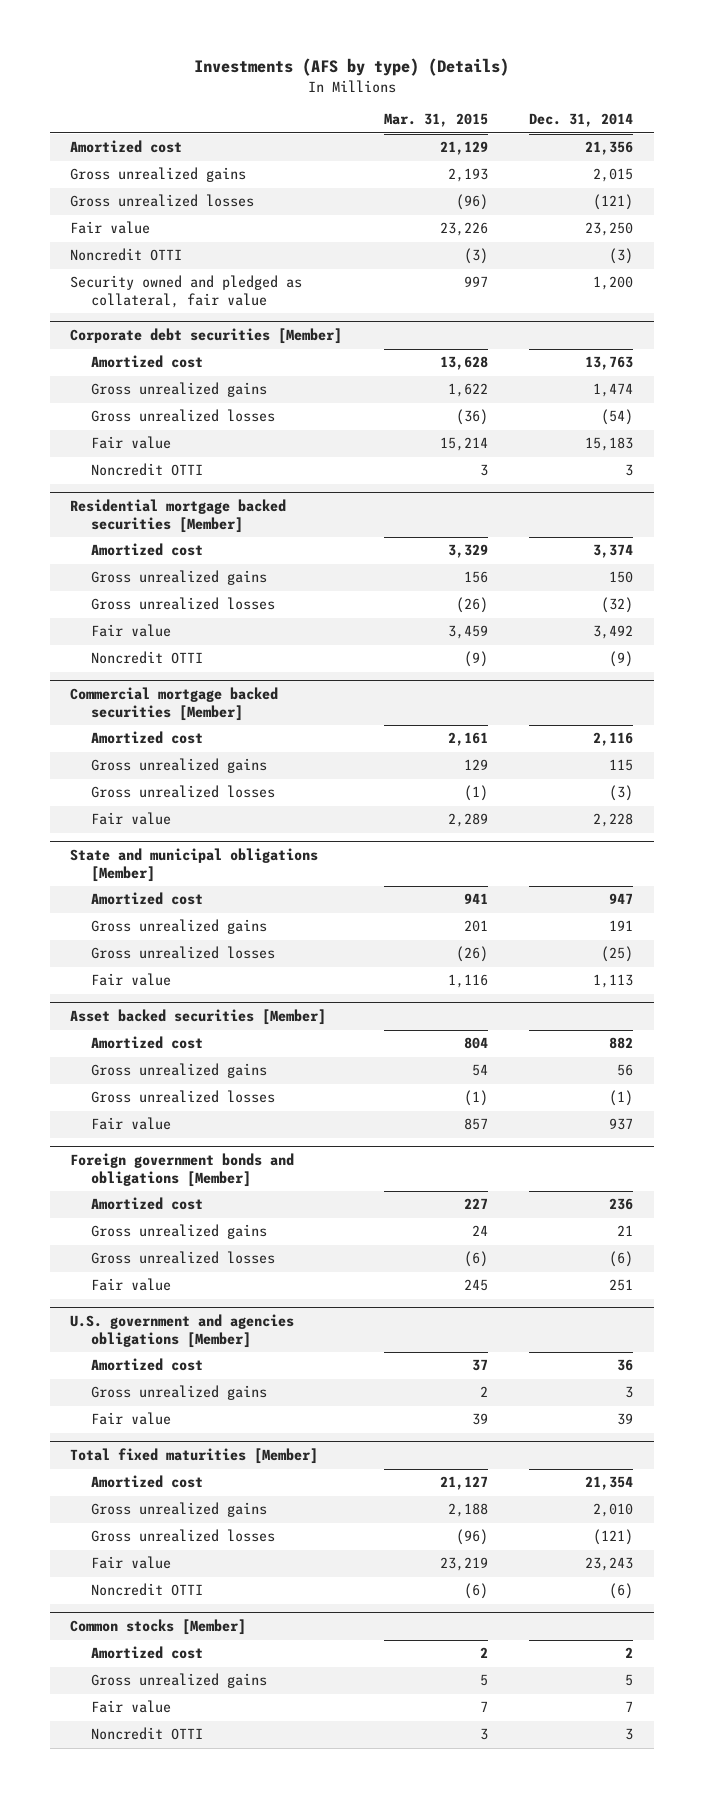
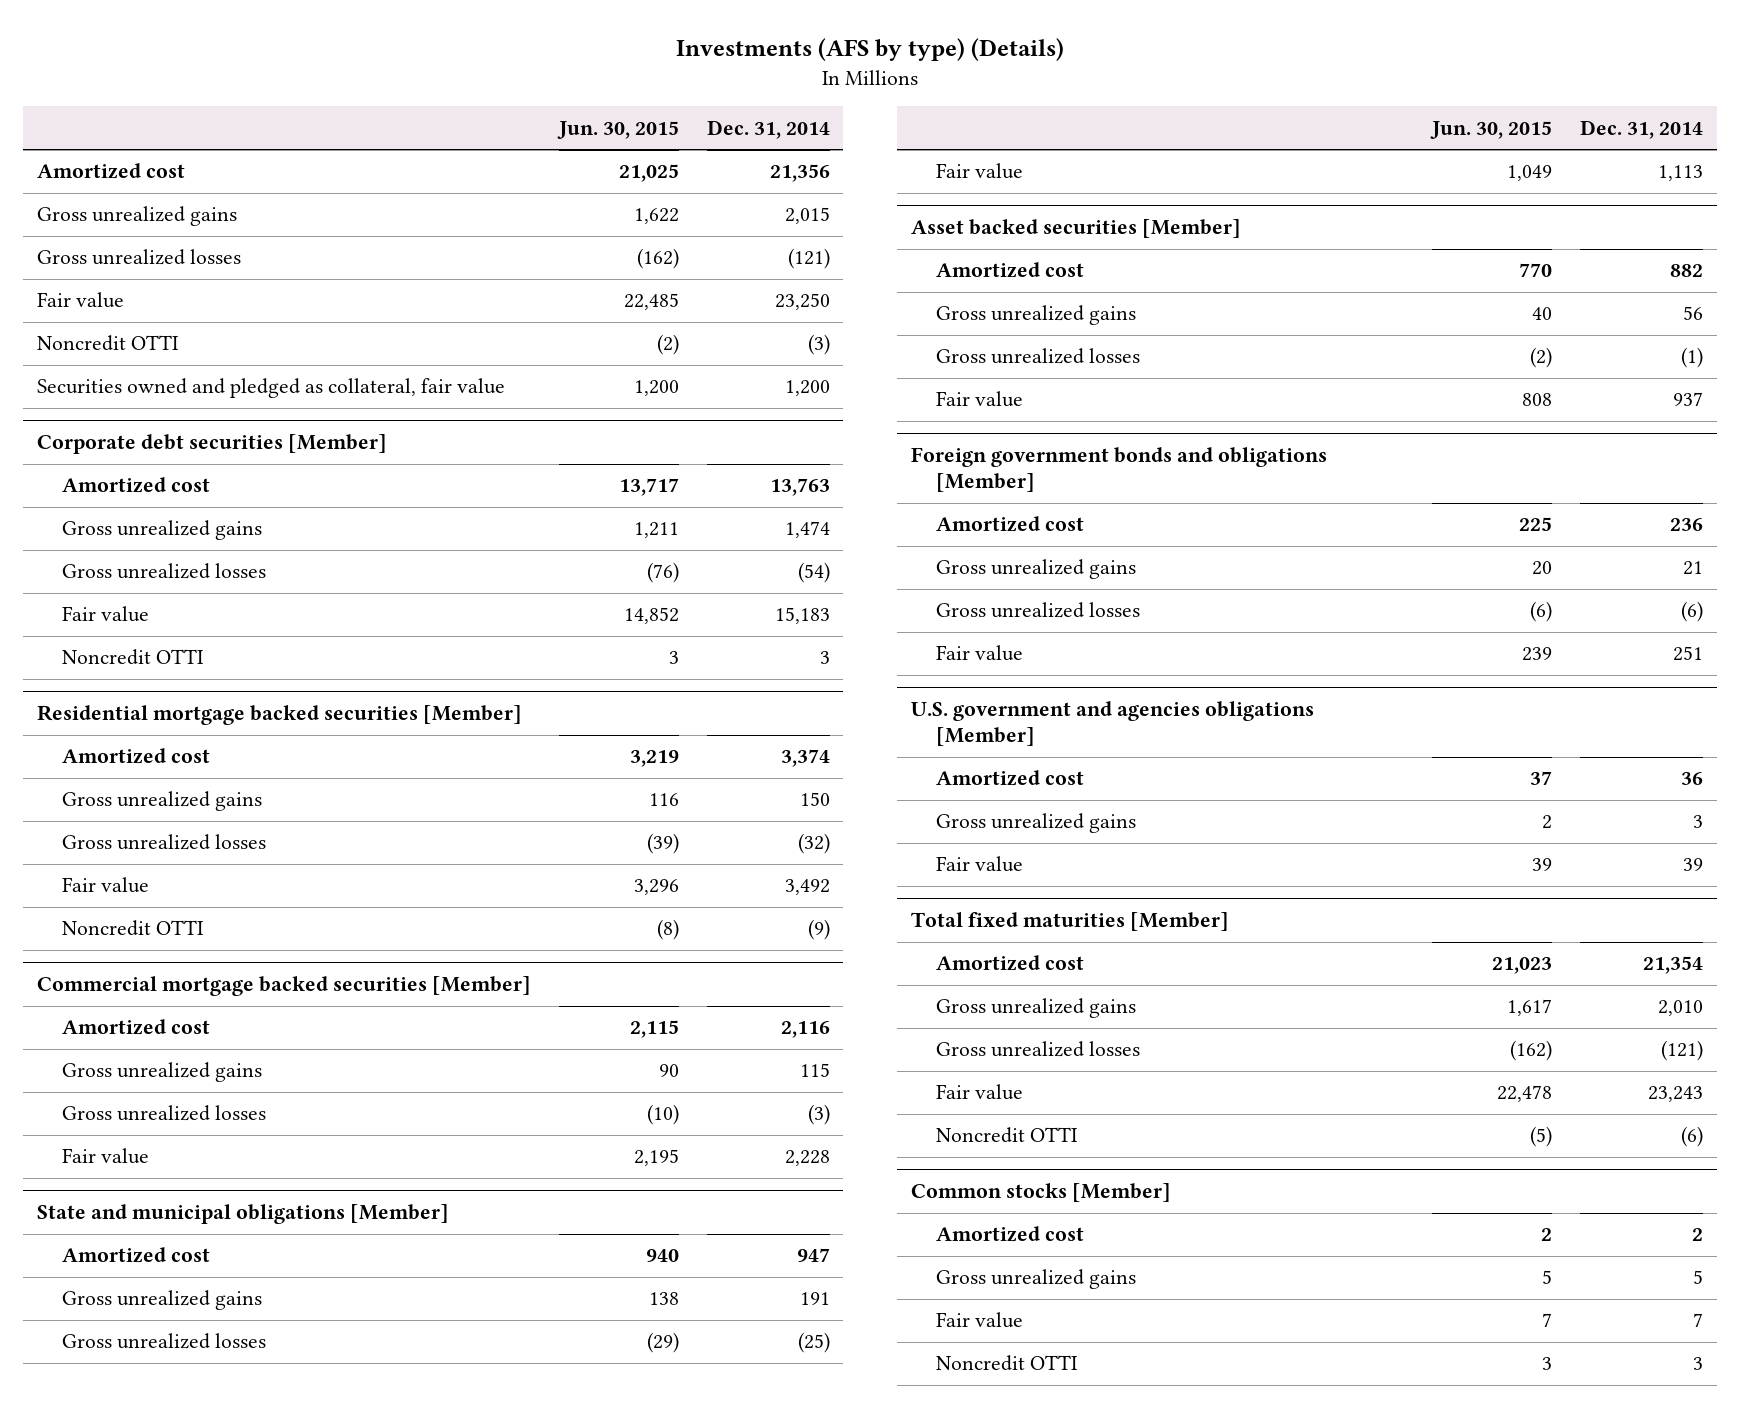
[383,113,488,128] Mar. 31, 2015 -> none
none -> [556,120,679,139] Jun. 30, 2015
[70,275,303,309] Security owned and pledged as collateral, fair value -> [37,378,506,399] Securities owned and pledged as collateral, fair value

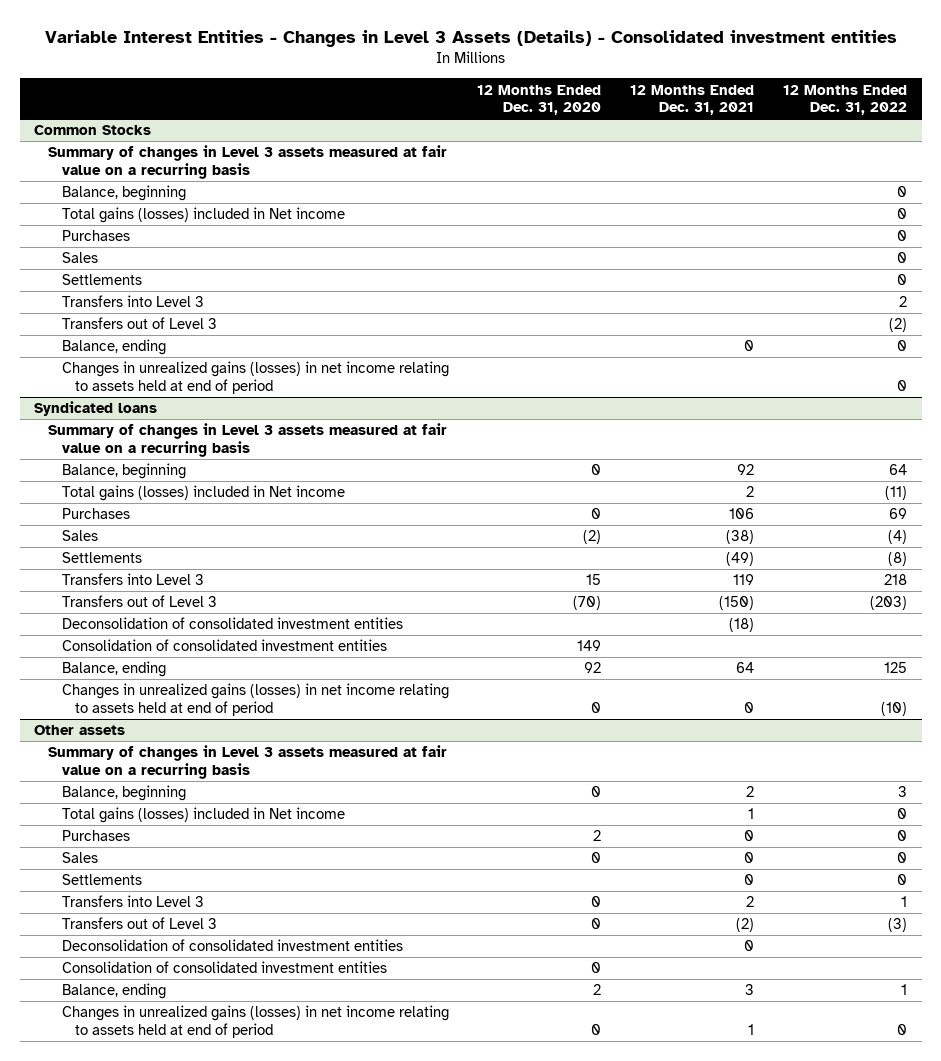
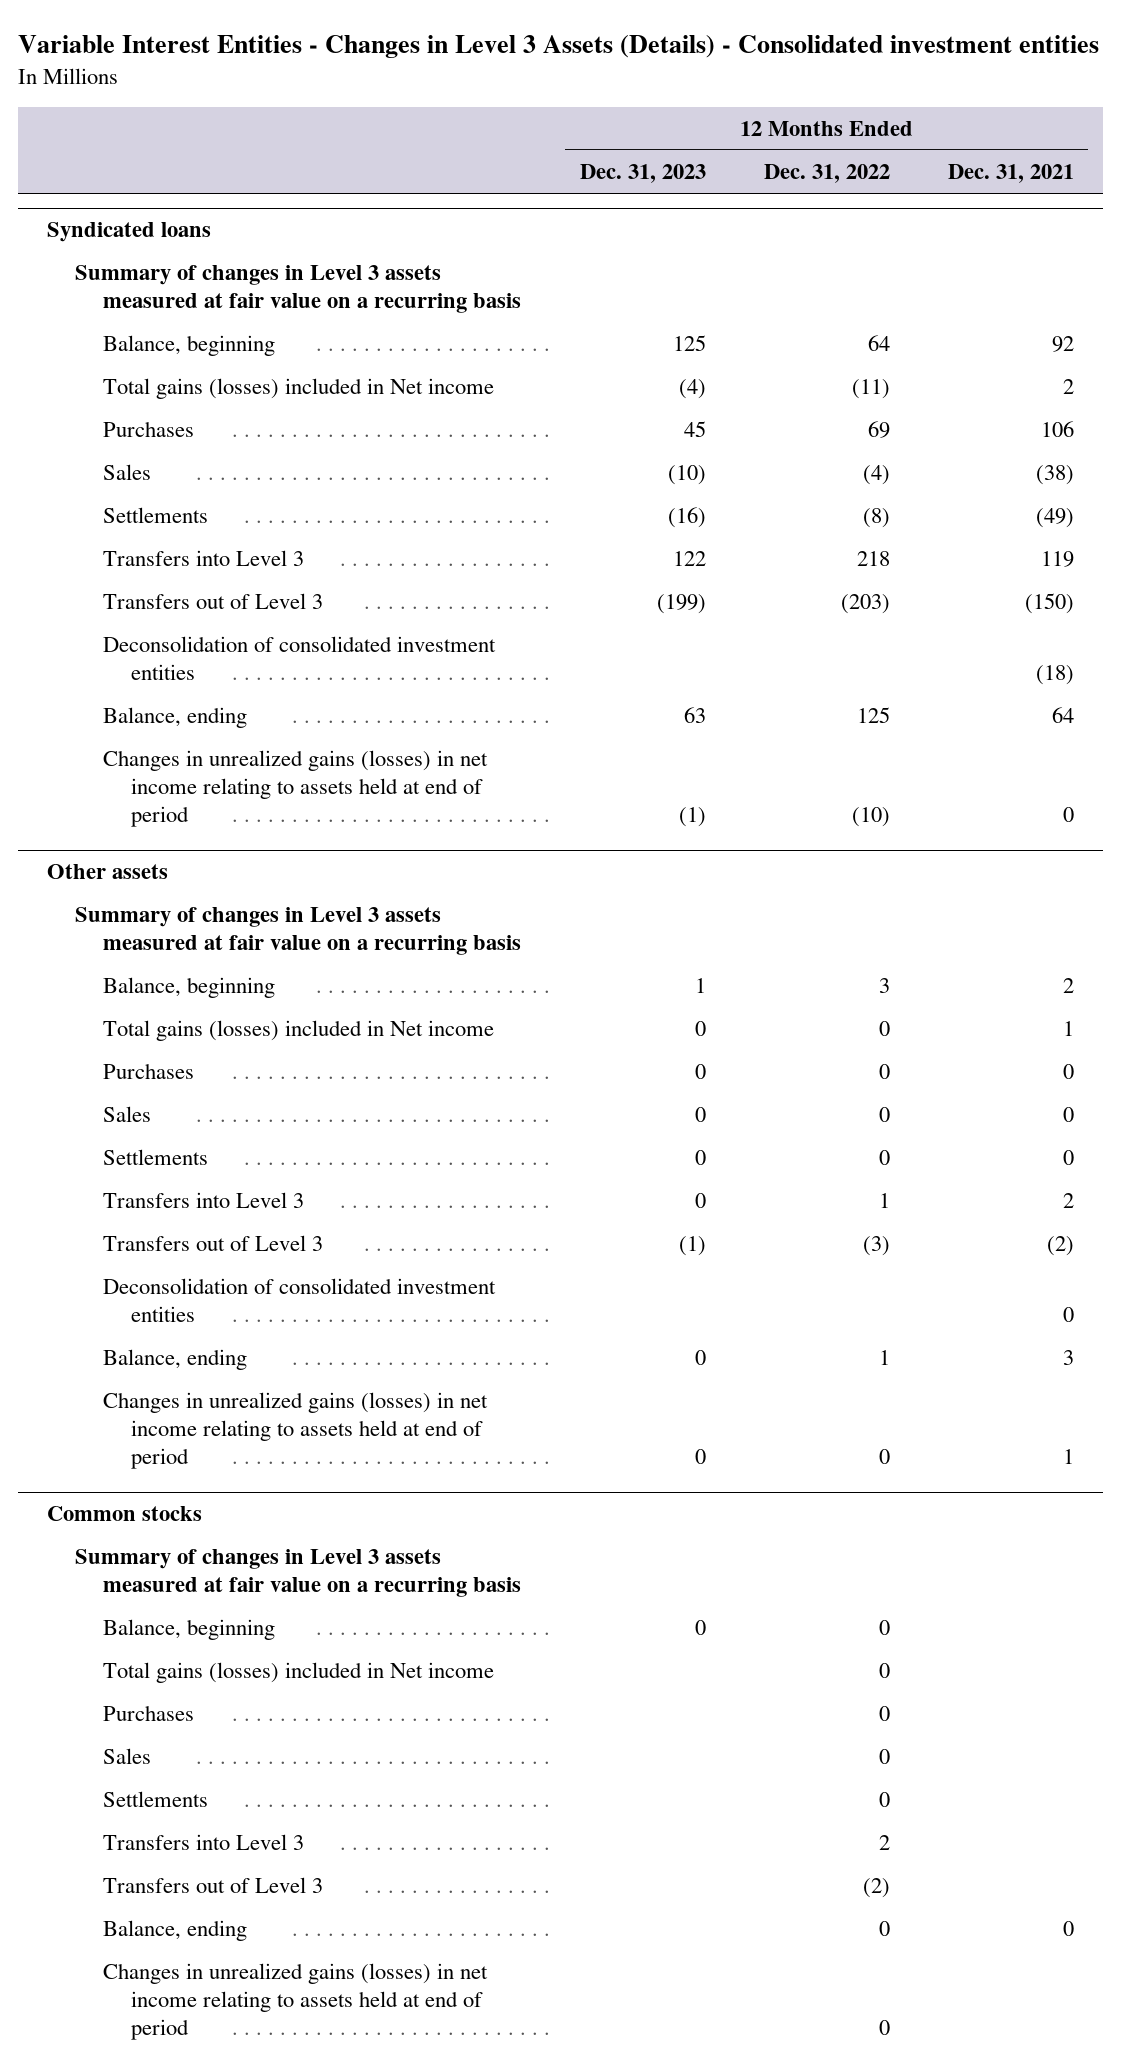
[477,84,602,116] 12 Months Ended Dec. 31, 2020 -> none
none -> [579,163,706,183] Dec. 31, 2023
[33,125,151,136] Common Stocks -> none
[47,145,447,179] Summary of changes in Level 3 assets measured at fair value on a recurring basis -> none
[61,185,186,202] Balance, beginning -> none
[61,207,345,224] Total gains (losses) included in Net income -> none
[61,230,130,242] Purchases -> none
[61,252,98,264] Sales -> none
[61,274,142,286] Settlements -> none
[61,295,204,308] Transfers into Level 3 -> none
[61,317,217,330] Transfers out of Level 3 -> none
[61,339,166,356] Balance, ending -> none
[61,361,449,394] Changes in unrealized gains (losses) in net income relating to assets held at end of period -> none
[61,639,387,652] Consolidation of consolidated investment entities -> none
[61,961,387,974] Consolidation of consolidated investment entities -> none
none -> [47,1506,203,1522] Common stocks
none -> [75,1549,522,1598] Summary of changes in Level 3 assets measured at fair value on a recurring basis
none -> [103,1619,276,1641] Balance, beginning
none -> [103,1662,495,1684] Total gains (losses) included in Net income
none -> [103,1705,195,1722] Purchases
none -> [103,1748,152,1765] Sales
none -> [103,1791,209,1808] Settlements
none -> [103,1834,305,1851] Transfers into Level 3
none -> [103,1877,324,1894] Transfers out of Level 3
none -> [103,1920,248,1942] Balance, ending
none -> [103,1963,489,2041] Changes in unrealized gains (losses) in net income relating to assets held at end of period

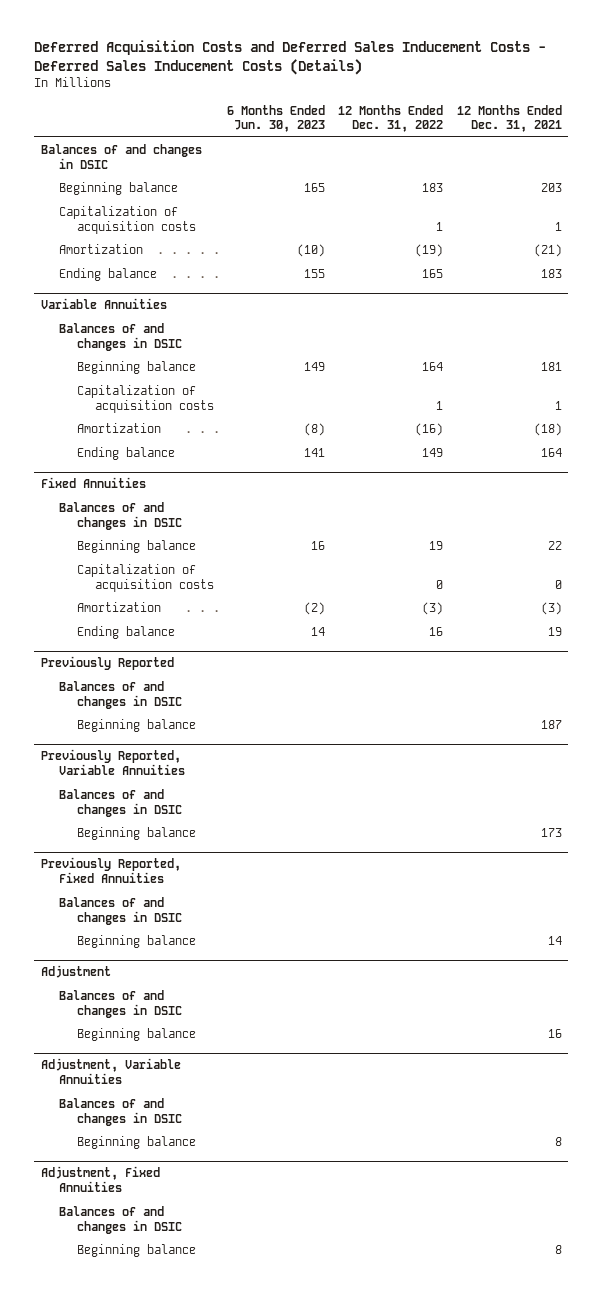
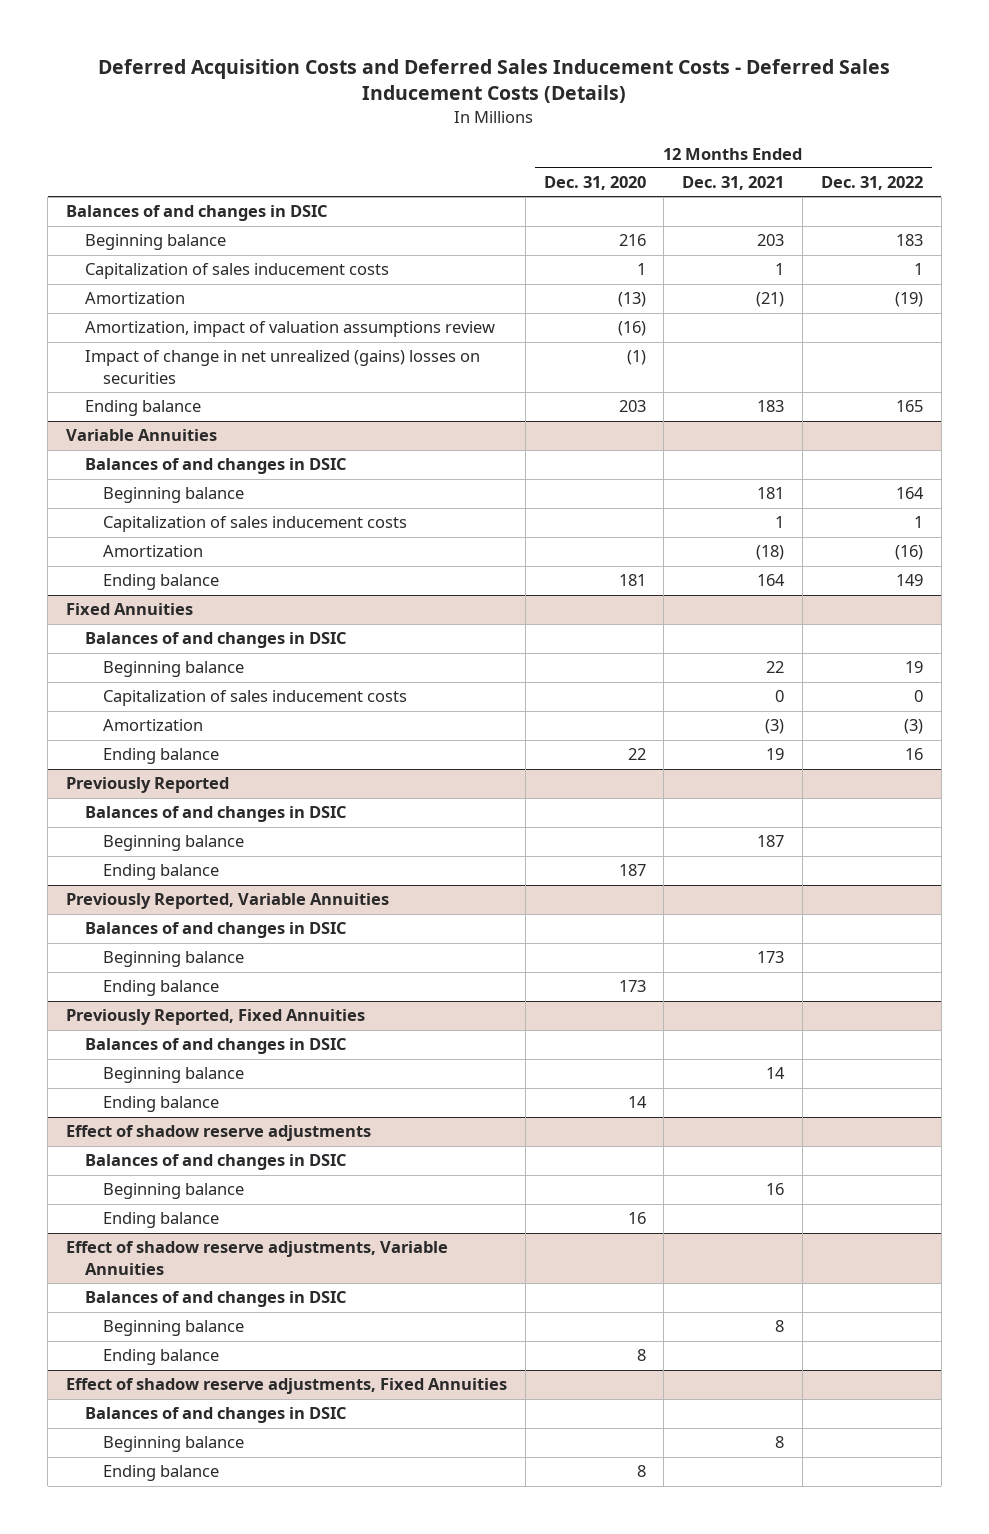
[226,104,325,133] 6 Months Ended Jun. 30, 2023 -> none
none -> [543,176,646,191] Dec. 31, 2020
[58,205,196,234] Capitalization of acquisition costs -> [84,263,389,280] Capitalization of sales inducement costs
none -> [84,321,495,338] Amortization, impact of valuation assumptions review
none -> [84,350,480,384] Impact of change in net unrealized (gains) losses on securities
[76,384,214,413] Capitalization of acquisition costs -> [102,516,407,533] Capitalization of sales inducement costs
[76,563,214,592] Capitalization of acquisition costs -> [102,690,407,707] Capitalization of sales inducement costs
none -> [102,864,219,881] Ending balance
none -> [102,980,219,997] Ending balance
none -> [102,1096,219,1113] Ending balance
[40,965,111,979] Adjustment -> [66,1125,372,1142] Effect of shadow reserve adjustments
[40,1058,181,1085] Adjustment, Variable Annuities -> none
none -> [102,1212,219,1229] Ending balance
none -> [66,1241,449,1275] Effect of shadow reserve adjustments, Variable Annuities
[40,1166,160,1193] Adjustment, Fixed Annuities -> none
none -> [102,1349,219,1366] Ending balance
none -> [66,1378,508,1395] Effect of shadow reserve adjustments, Fixed Annuities
none -> [102,1465,219,1482] Ending balance

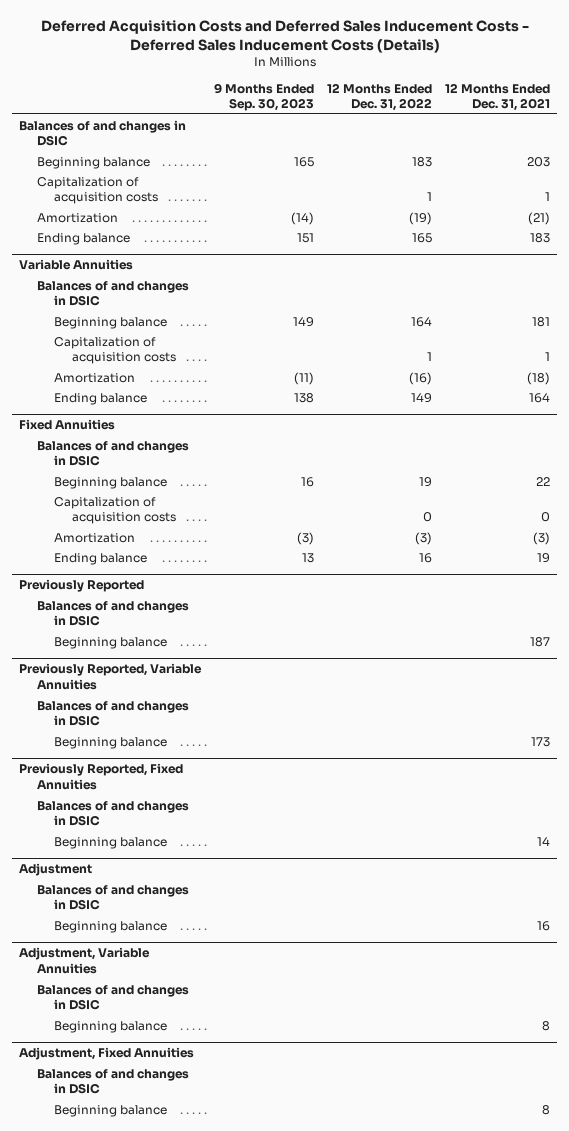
[543,176,646,191] Dec. 31, 2020 -> none
none -> [214,82,315,112] 9 Months Ended Sep. 30, 2023
[84,263,389,280] Capitalization of sales inducement costs -> [36,176,159,205] Capitalization of acquisition costs
[84,321,495,338] Amortization, impact of valuation assumptions review -> none
[84,350,480,384] Impact of change in net unrealized (gains) losses on securities -> none
[102,516,407,533] Capitalization of sales inducement costs -> [54,336,177,365] Capitalization of acquisition costs
[102,690,407,707] Capitalization of sales inducement costs -> [54,496,177,525] Capitalization of acquisition costs
[102,864,219,881] Ending balance -> none
[102,980,219,997] Ending balance -> none
[102,1096,219,1113] Ending balance -> none
[66,1125,372,1142] Effect of shadow reserve adjustments -> [18,863,92,877] Adjustment
[102,1212,219,1229] Ending balance -> none
[66,1241,449,1275] Effect of shadow reserve adjustments, Variable Annuities -> none
none -> [18,947,150,974] Adjustment, Variable Annuities
[102,1349,219,1366] Ending balance -> none
[66,1378,508,1395] Effect of shadow reserve adjustments, Fixed Annuities -> none
none -> [18,1047,194,1061] Adjustment, Fixed Annuities
[102,1465,219,1482] Ending balance -> none

